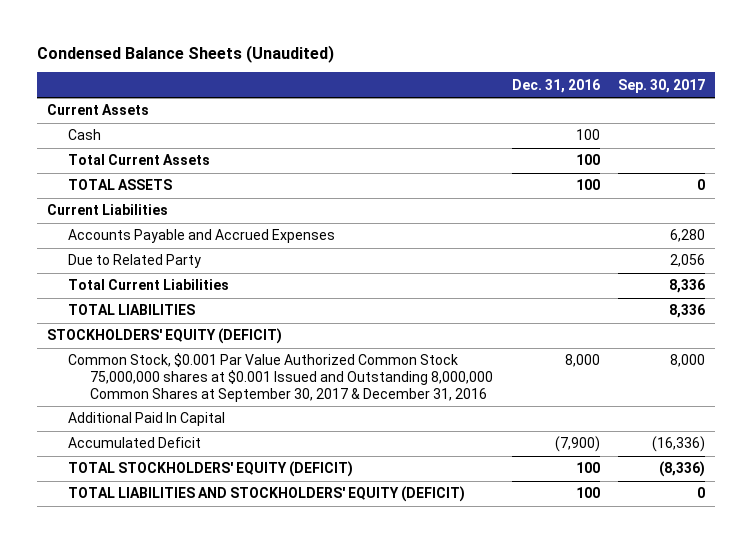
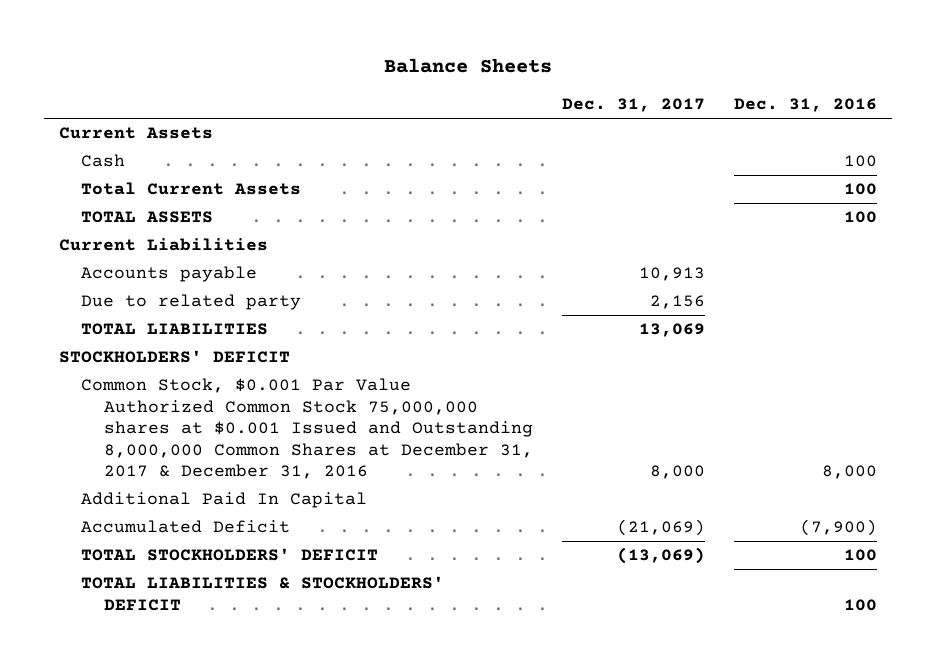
[37,44,335,63] Condensed Balance Sheets (Unaudited) -> [384,58,553,74] Balance Sheets
[618,78,706,93] Sep. 30, 2017 -> none
none -> [562,98,706,113] Dec. 31, 2017
[68,229,336,244] Accounts Payable and Accrued Expenses -> none
[68,279,230,291] Total Current Liabilities -> none
none -> [81,266,258,283] Accounts payable
[68,254,202,269] Due to Related Party -> [81,294,302,311] Due to related party
[46,328,282,345] STOCKHOLDERS' EQUITY (DEFICIT) -> [58,350,290,364] STOCKHOLDERS' DEFICIT
[68,353,493,402] Common Stock, $0.001 Par Value Authorized Common Stock 75,000,000 shares at $0.001 Issued and Outstanding 8,000,000 Common Shares at September 30, 2017 & December 31, 2016 -> [81,378,533,480] Common Stock, $0.001 Par Value Authorized Common Stock 75,000,000 shares at $0.001 Issued and Outstanding 8,000,000 Common Shares at December 31, 2017 & December 31, 2016
[68,461,354,478] TOTAL STOCKHOLDERS' EQUITY (DEFICIT) -> [81,548,379,562] TOTAL STOCKHOLDERS' DEFICIT
[68,486,466,503] TOTAL LIABILITIES AND STOCKHOLDERS' EQUITY (DEFICIT) -> [81,576,445,611] TOTAL LIABILITIES & STOCKHOLDERS' DEFICIT

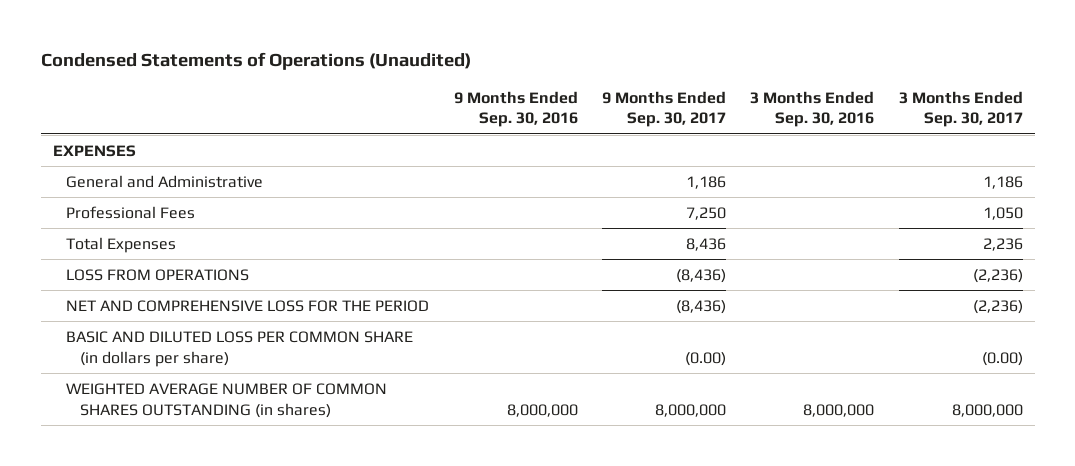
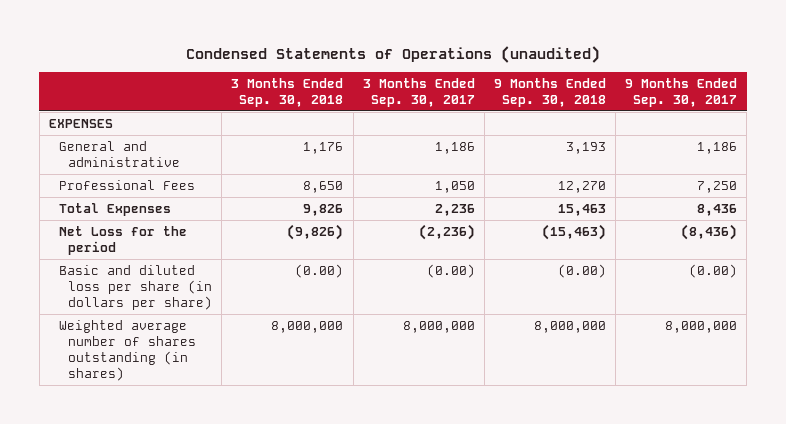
[40,51,471,70] Condensed Statements of Operations (Unaudited) -> [185,46,600,64] Condensed Statements of Operations (unaudited)
[453,90,578,128] 9 Months Ended Sep. 30, 2016 -> none
[750,90,875,128] 3 Months Ended Sep. 30, 2016 -> none
none -> [231,77,344,107] 3 Months Ended Sep. 30, 2018
none -> [493,77,606,107] 9 Months Ended Sep. 30, 2018
[66,174,264,188] General and Administrative -> [58,140,181,167] General and administrative
[66,268,250,281] LOSS FROM OPERATIONS -> none
[66,299,430,312] NET AND COMPREHENSIVE LOSS FOR THE PERIOD -> [58,225,187,255] Net Loss for the period
[66,330,414,367] BASIC AND DILUTED LOSS PER COMMON SHARE (in dollars per share) -> [58,264,213,310] Basic and diluted loss per share (in dollars per share)
[66,382,388,418] WEIGHTED AVERAGE NUMBER OF COMMON SHARES OUTSTANDING (in shares) -> [58,319,197,382] Weighted average number of shares outstanding (in shares)

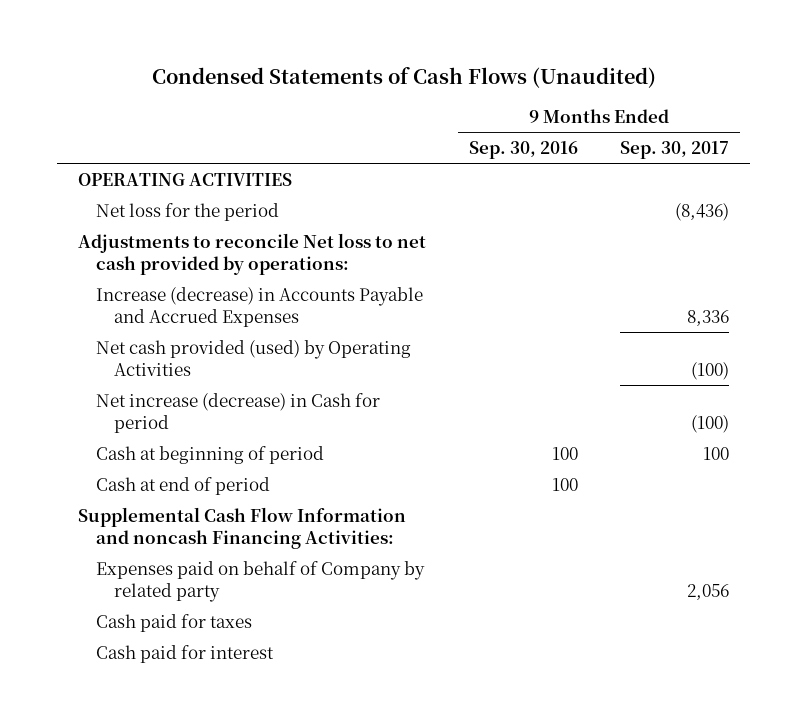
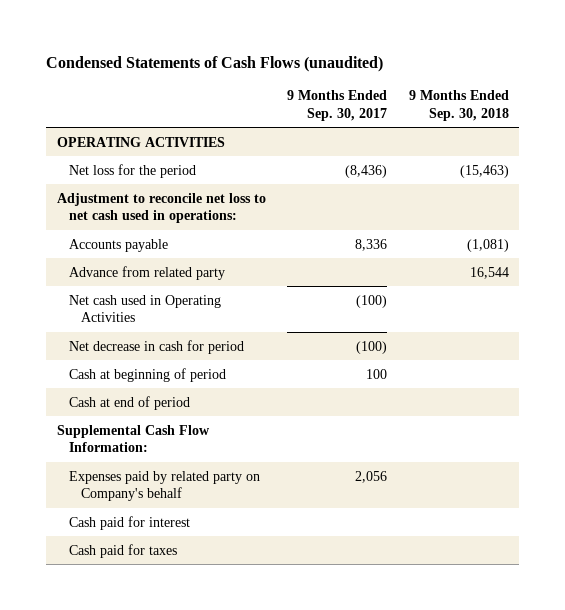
[151,66,656,88] Condensed Statements of Cash Flows (Unaudited) -> [46,55,384,72] Condensed Statements of Cash Flows (unaudited)
[468,140,578,159] Sep. 30, 2016 -> none
none -> [408,90,509,121] 9 Months Ended Sep. 30, 2018
[78,232,427,275] Adjustments to reconcile Net loss to net cash provided by operations: -> [56,192,266,224] Adjustment to reconcile net loss to net cash used in operations:
[95,286,423,327] Increase (decrease) in Accounts Payable and Accrued Expenses -> [68,238,168,252] Accounts payable
none -> [68,265,225,280] Advance from related party
[95,339,411,376] Net cash provided (used) by Operating Activities -> [68,294,221,323] Net cash used in Operating Activities
[95,392,380,433] Net increase (decrease) in Cash for period -> [68,339,244,354] Net decrease in cash for period
[78,506,407,549] Supplemental Cash Flow Information and noncash Financing Activities: -> [56,424,210,453] Supplemental Cash Flow Information:
[95,560,425,602] Expenses paid on behalf of Company by related party -> [68,470,260,502] Expenses paid by related party on Company's behalf
[95,613,252,632] Cash paid for taxes -> [68,543,177,558] Cash paid for taxes

